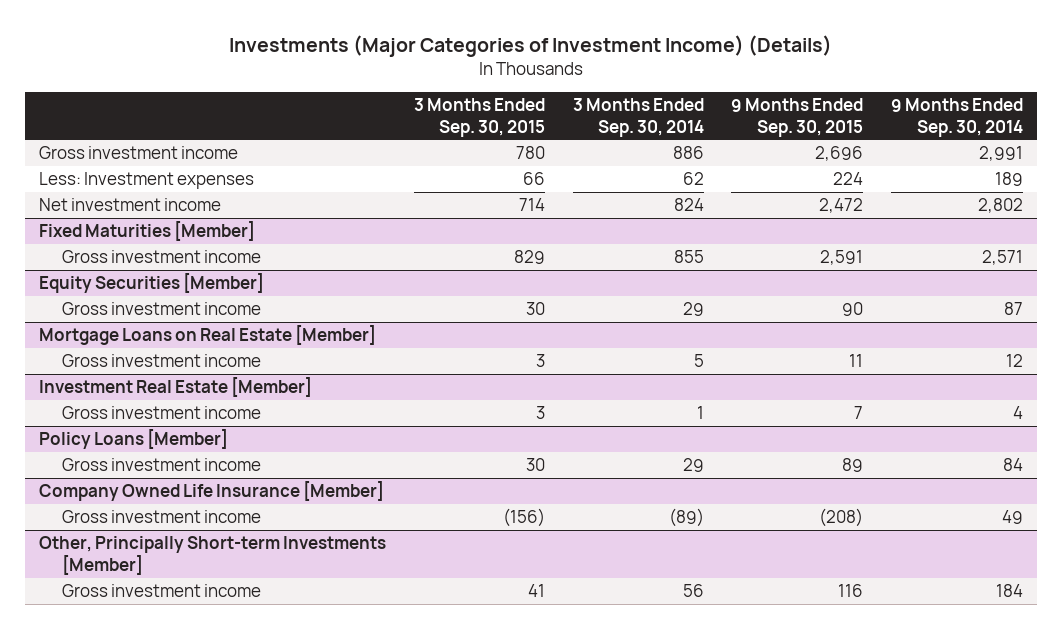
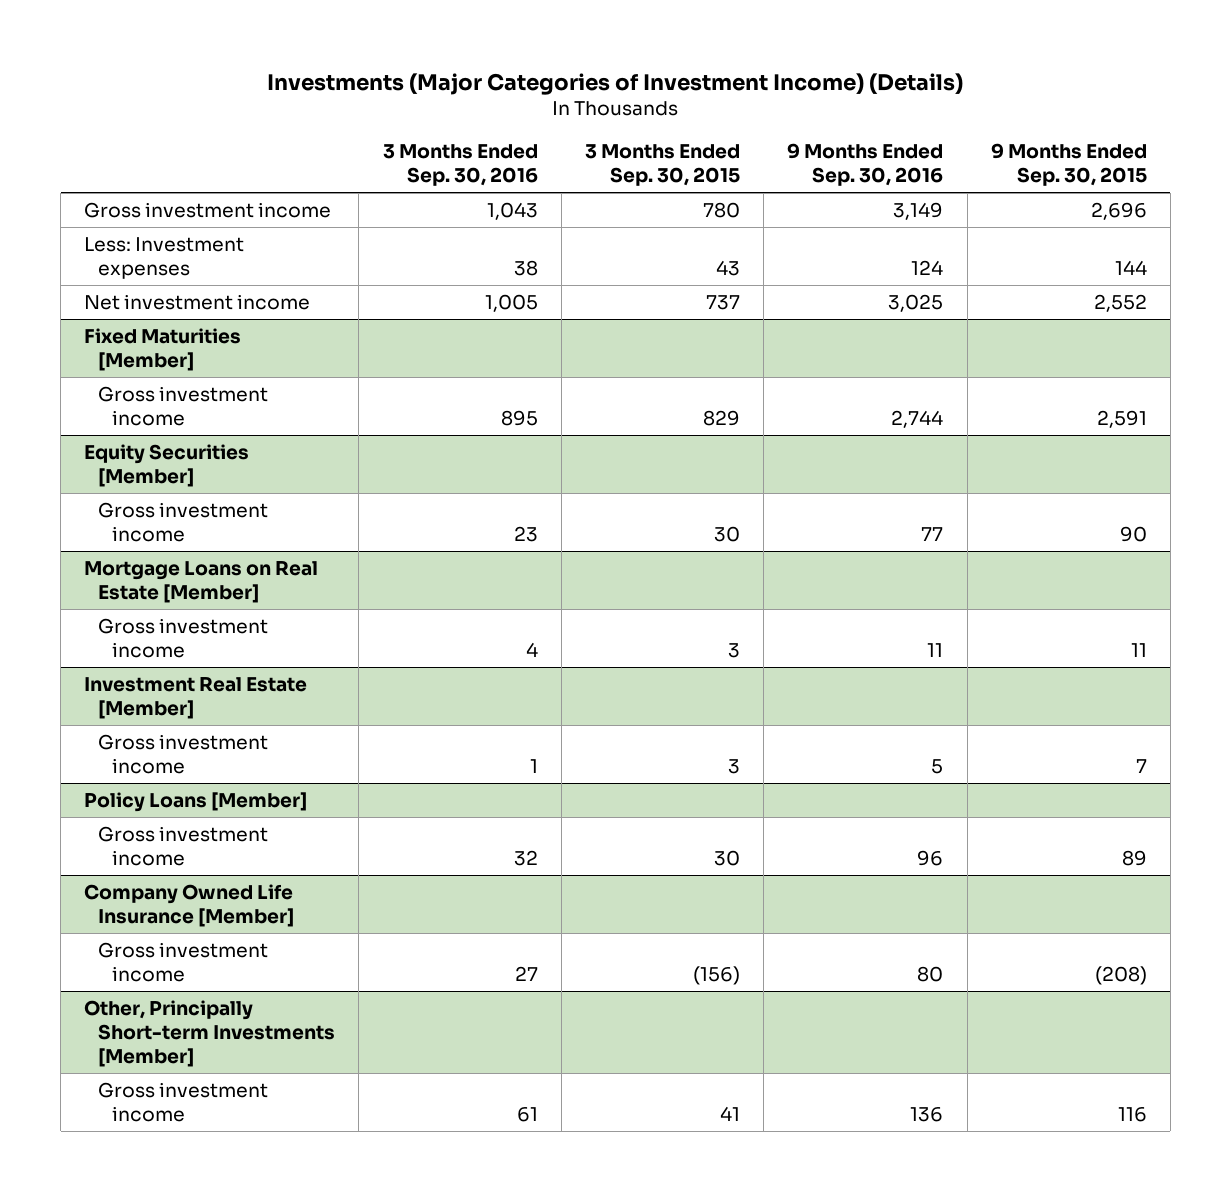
[572,97,704,137] 3 Months Ended Sep. 30, 2014 -> none
[891,97,1024,137] 9 Months Ended Sep. 30, 2014 -> none
none -> [382,144,538,186] 3 Months Ended Sep. 30, 2016
none -> [787,143,944,186] 9 Months Ended Sep. 30, 2016
[522,172,545,186] 66 -> [715,259,740,276] 43
[833,172,864,186] 224 -> [1114,259,1147,275] 144
[518,198,545,212] 714 -> [705,294,740,310] 737
[819,198,864,214] 2,472 -> [1093,293,1147,312] 2,552

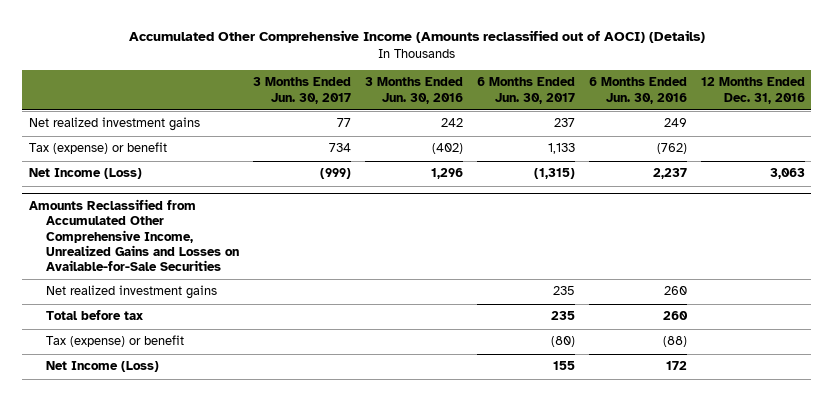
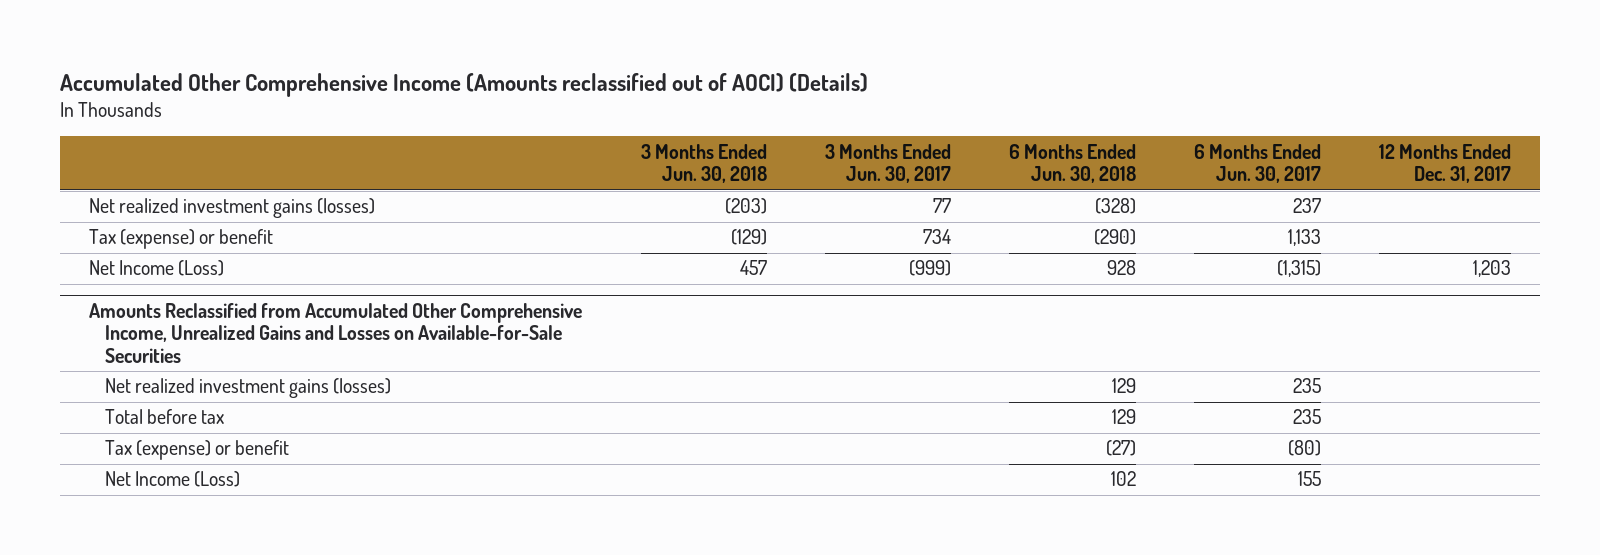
[365,77,464,104] 3 Months Ended Jun. 30, 2016 -> none
[588,77,687,104] 6 Months Ended Jun. 30, 2016 -> none
[700,77,805,104] 12 Months Ended Dec. 31, 2016 -> none
none -> [640,143,767,184] 3 Months Ended Jun. 30, 2018
none -> [1008,143,1136,184] 6 Months Ended Jun. 30, 2018
none -> [1378,143,1511,184] 12 Months Ended Dec. 31, 2017
[28,117,200,132] Net realized investment gains -> [89,198,376,219] Net realized investment gains (losses)
[46,285,218,300] Net realized investment gains -> [105,378,392,399] Net realized investment gains (losses)

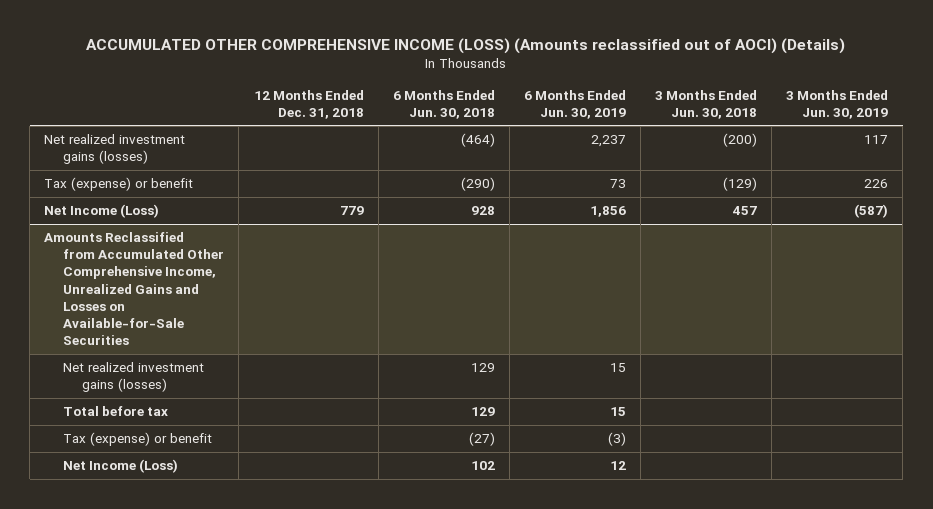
[60,72,869,97] Accumulated Other Comprehensive Income (Amounts reclassified out of AOCI) (Details) -> [86,38,846,55] ACCUMULATED OTHER COMPREHENSIVE INCOME (LOSS) (Amounts reclassified out of AOCI) (Details)
[824,143,951,184] 3 Months Ended Jun. 30, 2017 -> none
[1193,143,1321,184] 6 Months Ended Jun. 30, 2017 -> none
[1378,143,1511,184] 12 Months Ended Dec. 31, 2017 -> none
none -> [253,89,364,119] 12 Months Ended Dec. 31, 2018
none -> [523,89,626,119] 6 Months Ended Jun. 30, 2019
none -> [786,89,889,119] 3 Months Ended Jun. 30, 2019
[724,198,767,215] (203) -> [723,133,758,148] (200)
[1094,198,1136,215] (328) -> [460,133,495,148] (464)

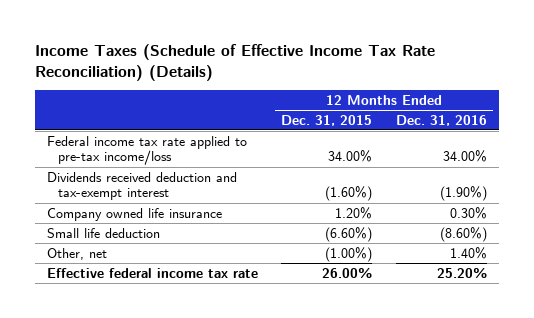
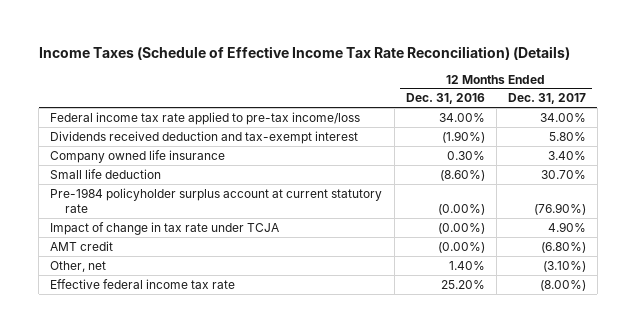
[281,114,373,126] Dec. 31, 2015 -> none
none -> [507,93,586,105] Dec. 31, 2017
none -> [50,187,383,213] Pre-1984 policyholder surplus account at current statutory rate
none -> [50,221,280,235] Impact of change in tax rate under TCJA
none -> [50,240,114,251] AMT credit

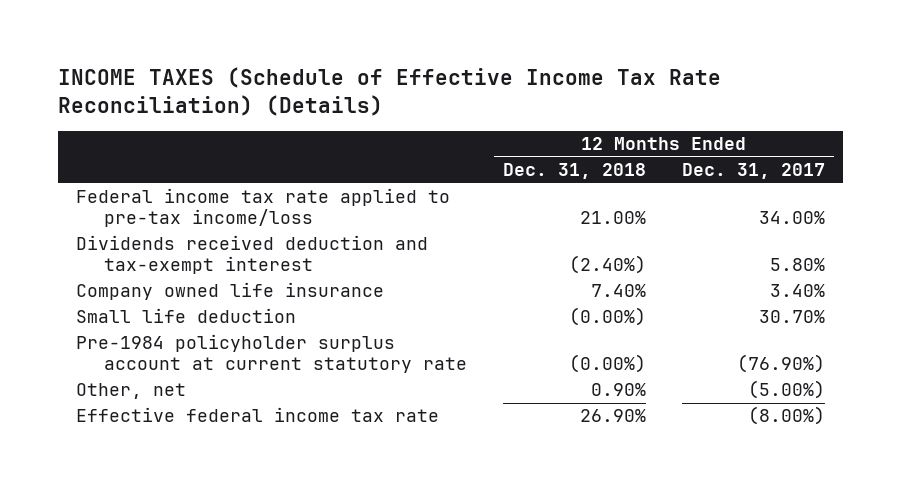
[38,45,570,60] Income Taxes (Schedule of Effective Income Tax Rate Reconciliation) (Details) -> [57,67,721,117] INCOME TAXES (Schedule of Effective Income Tax Rate Reconciliation) (Details)
[405,93,485,105] Dec. 31, 2016 -> none
none -> [503,163,647,180] Dec. 31, 2018
[50,221,280,235] Impact of change in tax rate under TCJA -> none
[50,240,114,251] AMT credit -> none
[542,260,586,272] (3.10%) -> [748,380,826,400] (5.00%)

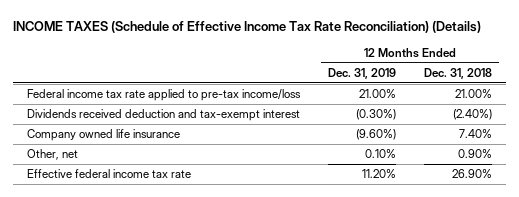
[682,163,826,180] Dec. 31, 2017 -> none
none -> [328,67,397,79] Dec. 31, 2019
[75,308,296,324] Small life deduction -> none
[75,334,468,374] Pre-1984 policyholder surplus account at current statutory rate -> none

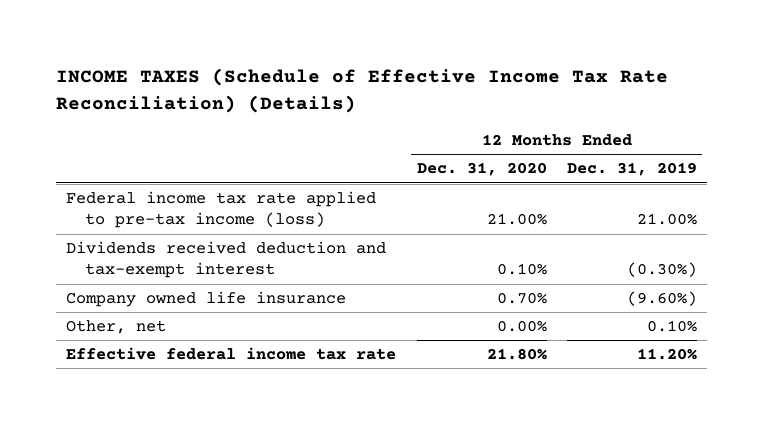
[424,67,493,79] Dec. 31, 2018 -> none
none -> [416,162,547,177] Dec. 31, 2020
[27,89,302,102] Federal income tax rate applied to pre-tax income/loss -> [66,191,377,229] Federal income tax rate applied to pre-tax income (loss)

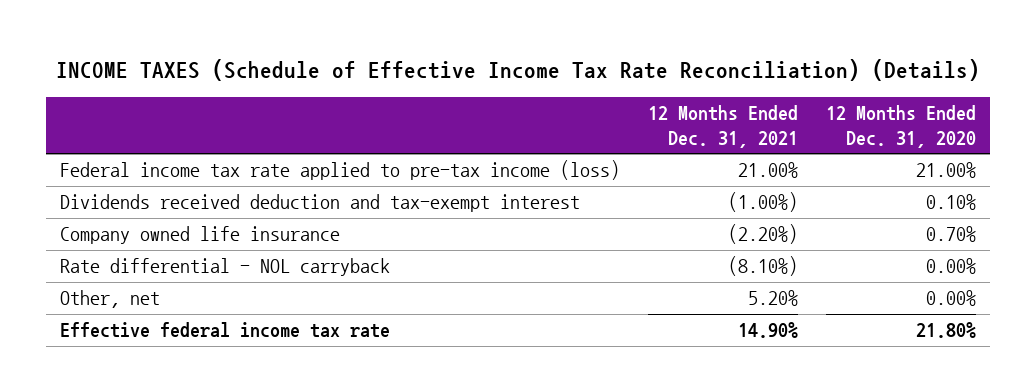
[566,162,697,177] Dec. 31, 2019 -> none
none -> [648,105,799,148] 12 Months Ended Dec. 31, 2021
none -> [60,258,391,277] Rate differential - NOL carryback

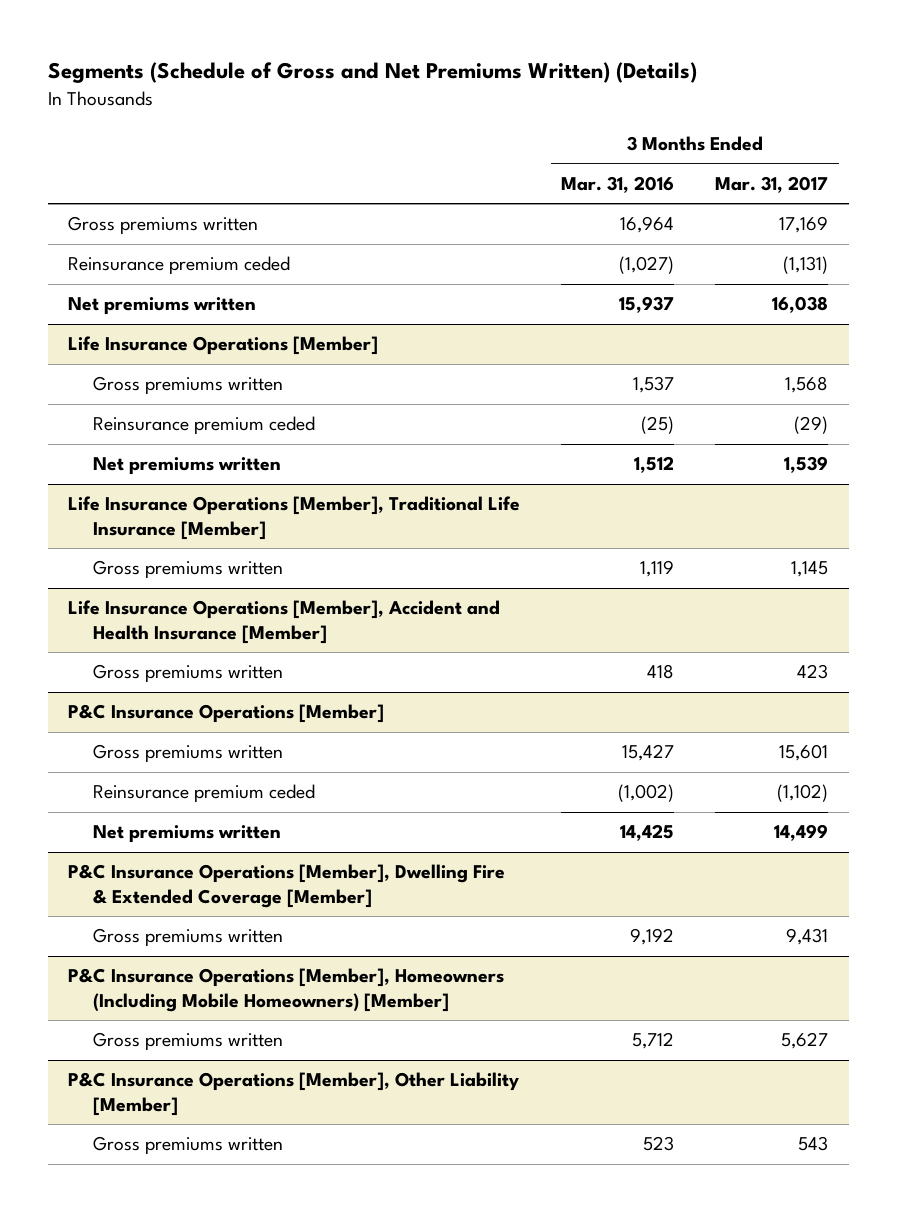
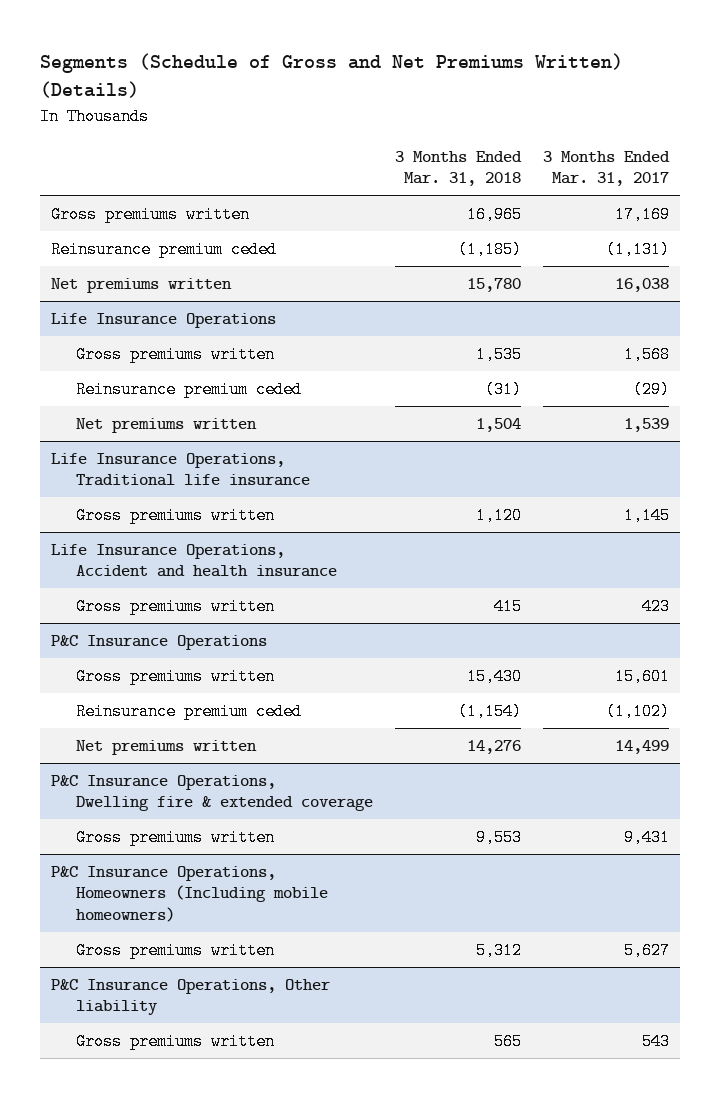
[561,176,675,194] Mar. 31, 2016 -> none
none -> [394,150,522,187] 3 Months Ended Mar. 31, 2018
[68,336,379,356] Life Insurance Operations [Member] -> [50,312,276,328] Life Insurance Operations
[68,496,521,540] Life Insurance Operations [Member], Traditional Life Insurance [Member] -> [50,452,310,487] Life Insurance Operations, Traditional life insurance
[68,600,501,644] Life Insurance Operations [Member], Accident and Health Insurance [Member] -> [50,543,337,578] Life Insurance Operations, Accident and health insurance
[68,704,385,724] P&C Insurance Operations [Member] -> [50,634,267,650] P&C Insurance Operations
[68,864,506,908] P&C Insurance Operations [Member], Dwelling Fire & Extended Coverage [Member] -> [50,774,373,812] P&C Insurance Operations, Dwelling fire & extended coverage
[68,968,505,1012] P&C Insurance Operations [Member], Homeowners (Including Mobile Homeowners) [Member] -> [50,865,328,923] P&C Insurance Operations, Homeowners (Including mobile homeowners)
[68,1072,520,1116] P&C Insurance Operations [Member], Other Liability [Member] -> [50,978,330,1016] P&C Insurance Operations, Other liability

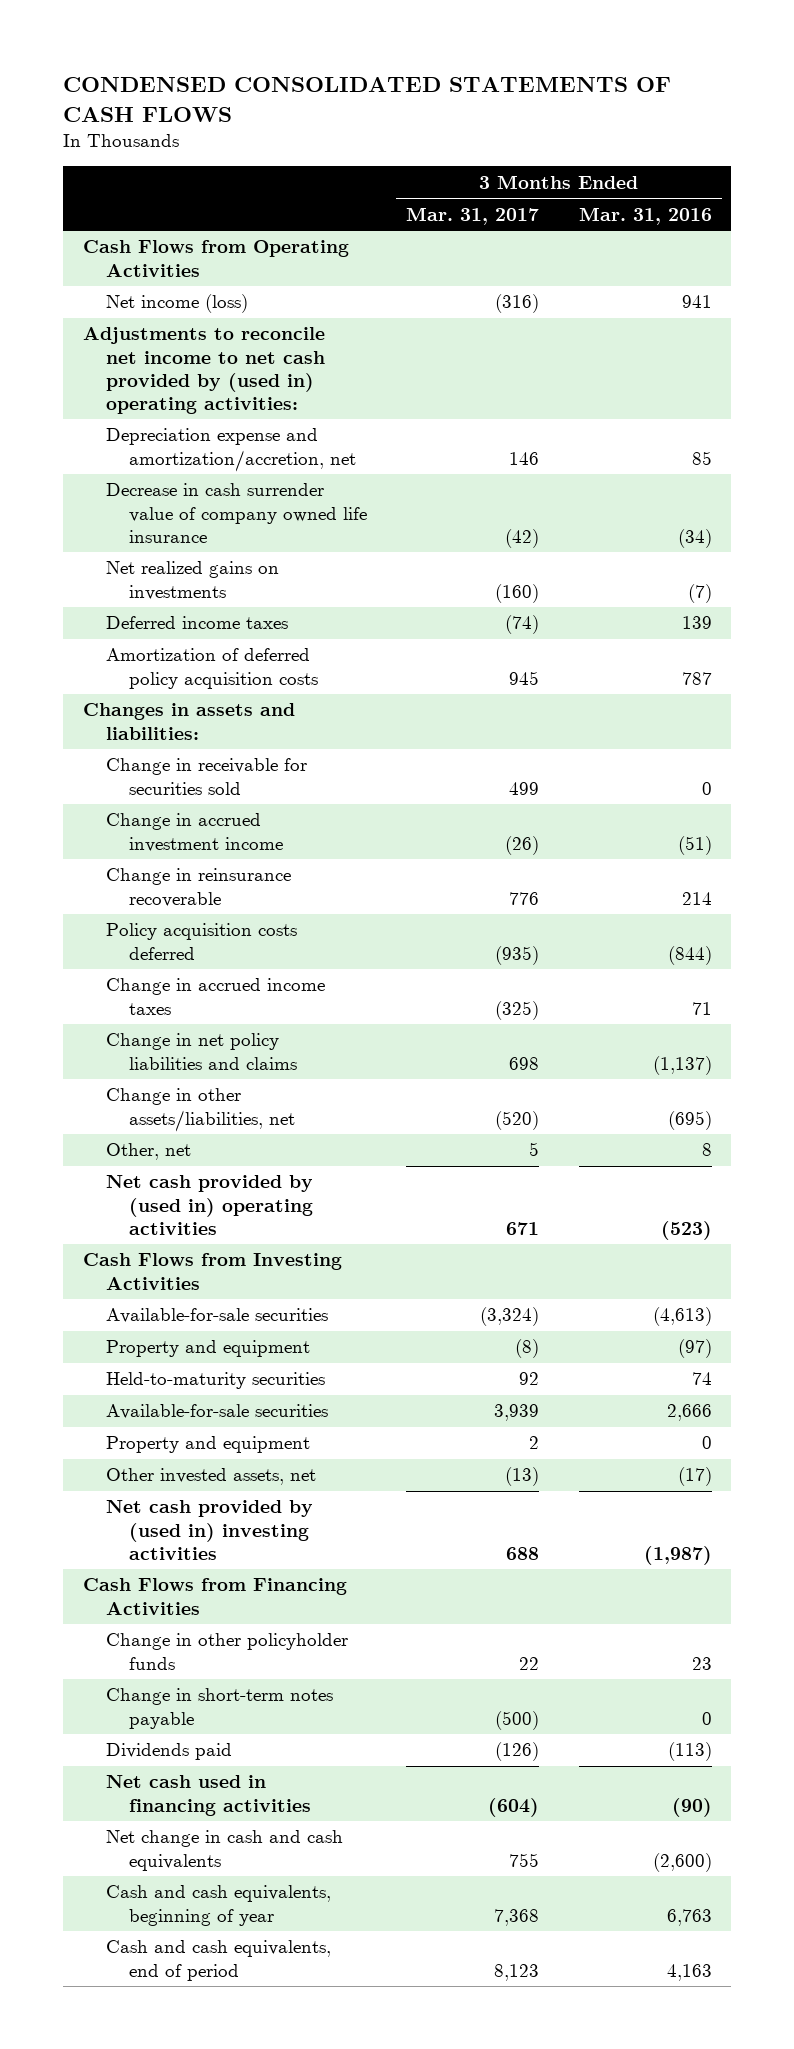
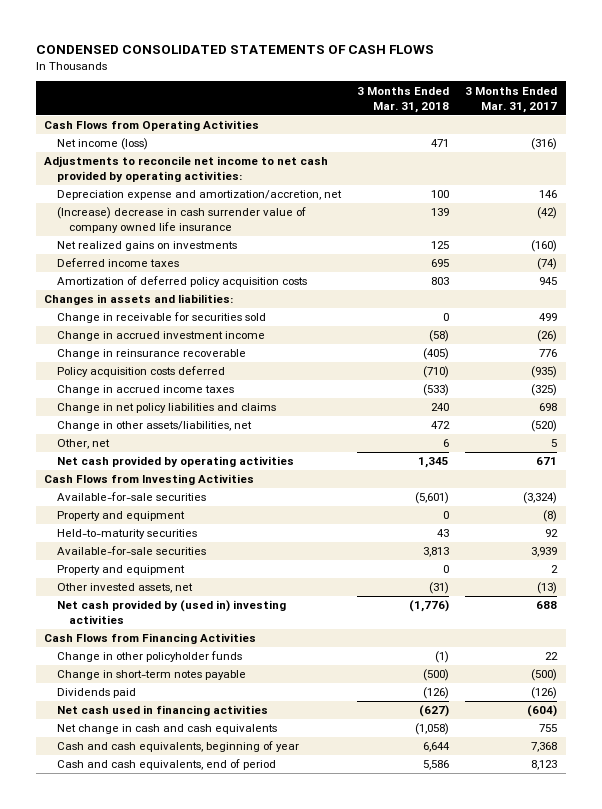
[578,206,712,225] Mar. 31, 2016 -> none
none -> [357,86,450,113] 3 Months Ended Mar. 31, 2018
[82,327,325,415] Adjustments to reconcile net income to net cash provided by (used in) operating activities: -> [44,156,329,183] Adjustments to reconcile net income to net cash provided by operating activities:
[105,483,367,543] Decrease in cash surrender value of company owned life insurance -> [56,207,306,234] (Increase) decrease in cash surrender value of company owned life insurance
[105,1175,313,1235] Net cash provided by (used in) operating activities -> [56,456,294,468] Net cash provided by operating activities

